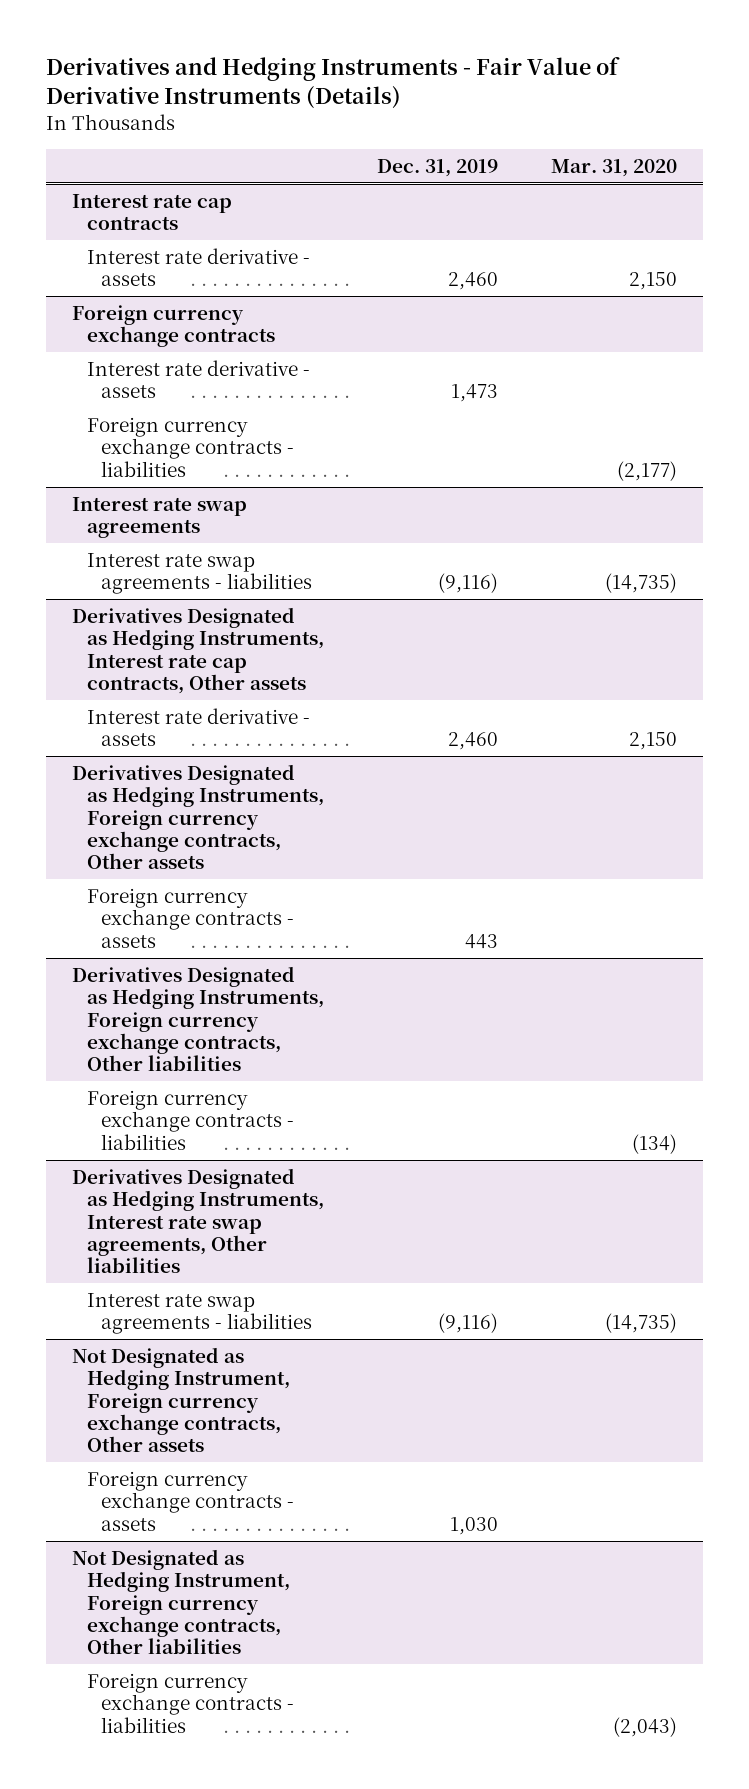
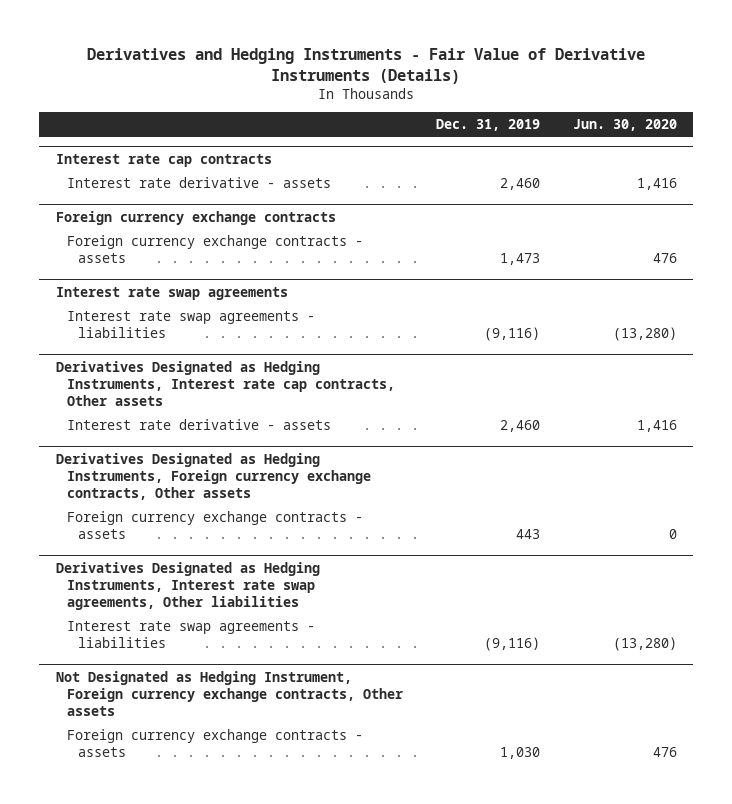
[550,158,677,177] Mar. 31, 2020 -> none
none -> [572,119,677,132] Jun. 30, 2020
[86,416,295,477] Foreign currency exchange contracts - liabilities -> none
[86,359,310,399] Interest rate derivative - assets -> [66,235,363,264] Foreign currency exchange contracts - assets
[72,965,324,1072] Derivatives Designated as Hedging Instruments, Foreign currency exchange contracts, Other liabilities -> none
[86,1089,295,1150] Foreign currency exchange contracts - liabilities -> none
[72,1548,290,1655] Not Designated as Hedging Instrument, Foreign currency exchange contracts, Other liabilities -> none
[86,1672,295,1733] Foreign currency exchange contracts - liabilities -> none

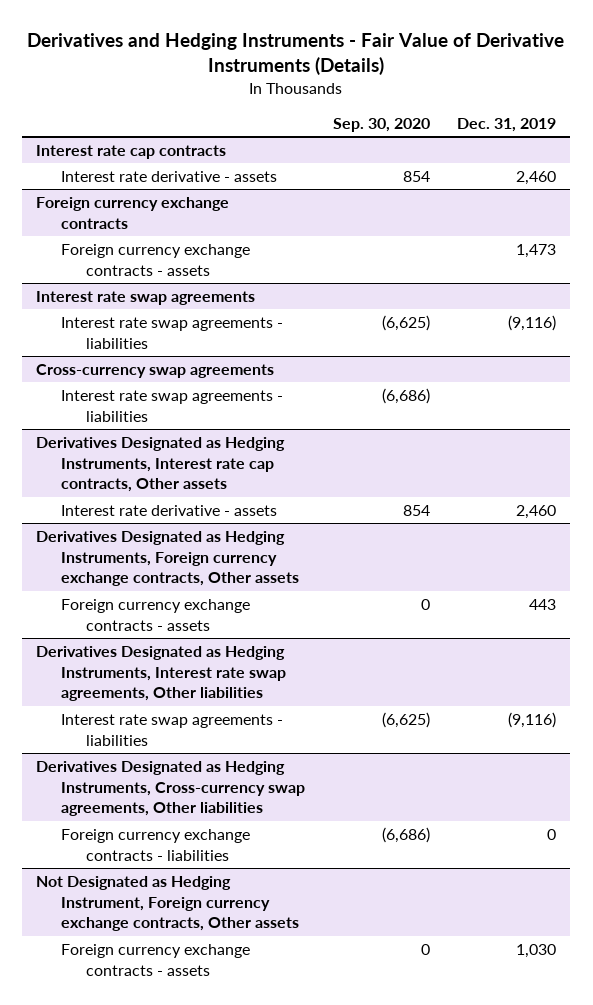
[572,119,677,132] Jun. 30, 2020 -> none
none -> [332,117,430,132] Sep. 30, 2020
none -> [36,364,275,379] Cross-currency swap agreements
none -> [60,390,283,422] Interest rate swap agreements - liabilities
none -> [36,761,305,817] Derivatives Designated as Hedging Instruments, Cross-currency swap agreements, Other liabilities
none -> [60,829,250,861] Foreign currency exchange contracts - liabilities

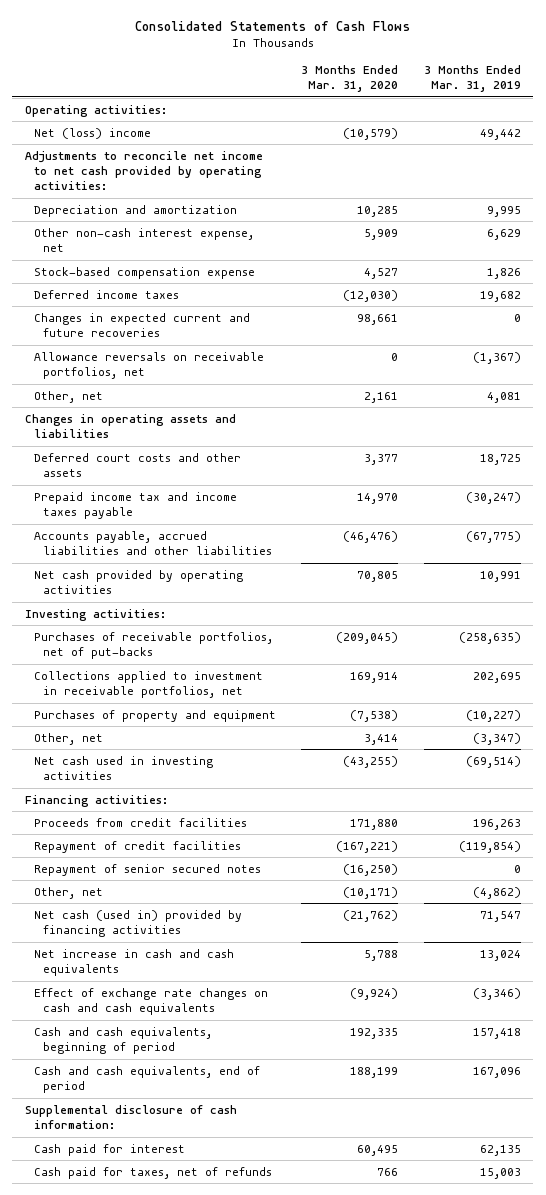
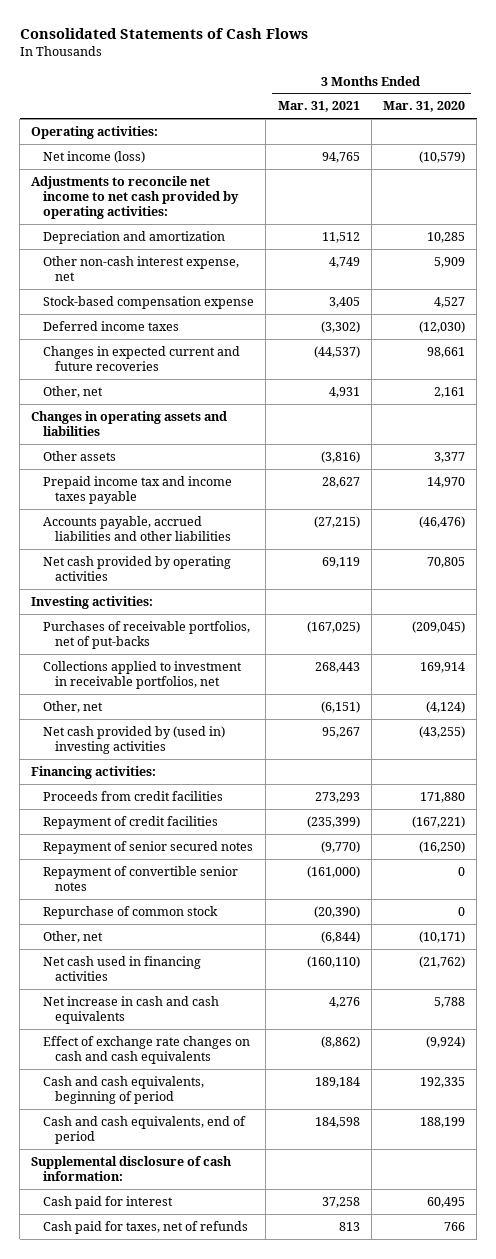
[423,64,521,93] 3 Months Ended Mar. 31, 2019 -> none
none -> [277,101,360,113] Mar. 31, 2021
[34,127,152,139] Net (loss) income -> [43,150,146,163] Net income (loss)
[34,351,265,379] Allowance reversals on receivable portfolios, net -> none
[34,452,242,477] Deferred court costs and other assets -> [43,450,117,461] Other assets
[34,709,277,722] Purchases of property and equipment -> none
[364,733,399,745] 3,414 -> [426,700,466,713] (4,124)
[34,755,214,780] Net cash used in investing activities -> [43,725,226,755] Net cash provided by (used in) investing activities
none -> [43,865,239,892] Repayment of convertible senior notes
none -> [43,905,219,919] Repurchase of common stock
[34,909,243,937] Net cash (used in) provided by financing activities -> [43,955,202,982] Net cash used in financing activities

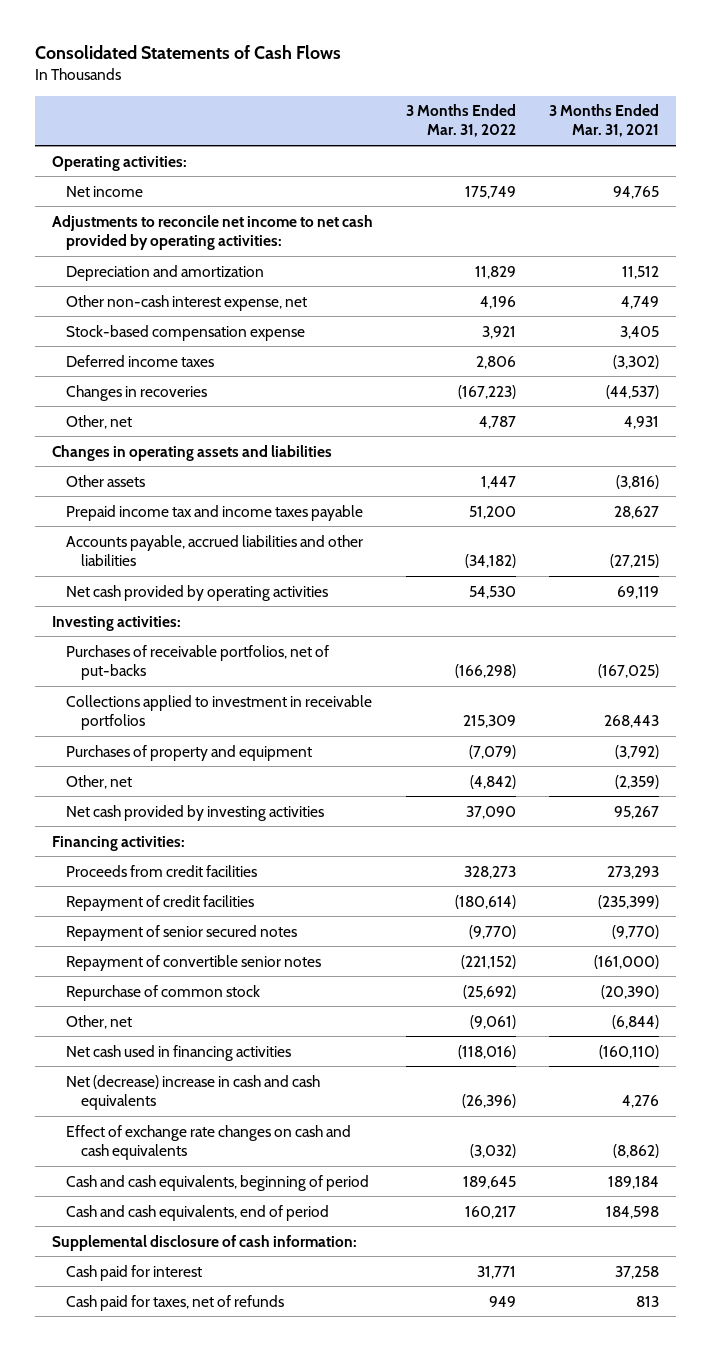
[383,101,466,113] Mar. 31, 2020 -> none
none -> [406,104,517,138] 3 Months Ended Mar. 31, 2022
[43,150,146,163] Net income (loss) -> [66,185,144,197] Net income
[43,345,241,372] Changes in expected current and future recoveries -> [66,384,208,401] Changes in recoveries
[43,660,243,690] Collections applied to investment in receivable portfolios, net -> [66,694,373,730] Collections applied to investment in receivable portfolios
none -> [66,744,313,761] Purchases of property and equipment
[320,700,360,713] (6,151) -> [615,774,660,789] (2,359)
[43,725,226,755] Net cash provided by (used in) investing activities -> [66,804,325,821] Net cash provided by investing activities
[43,995,220,1025] Net increase in cash and cash equivalents -> [66,1074,321,1110] Net (decrease) increase in cash and cash equivalents

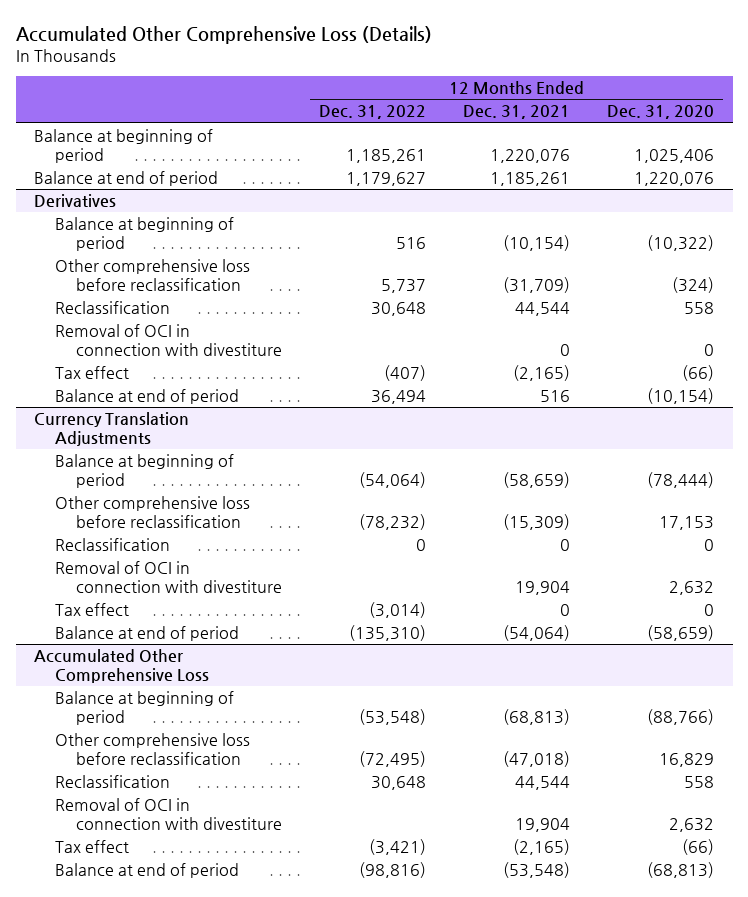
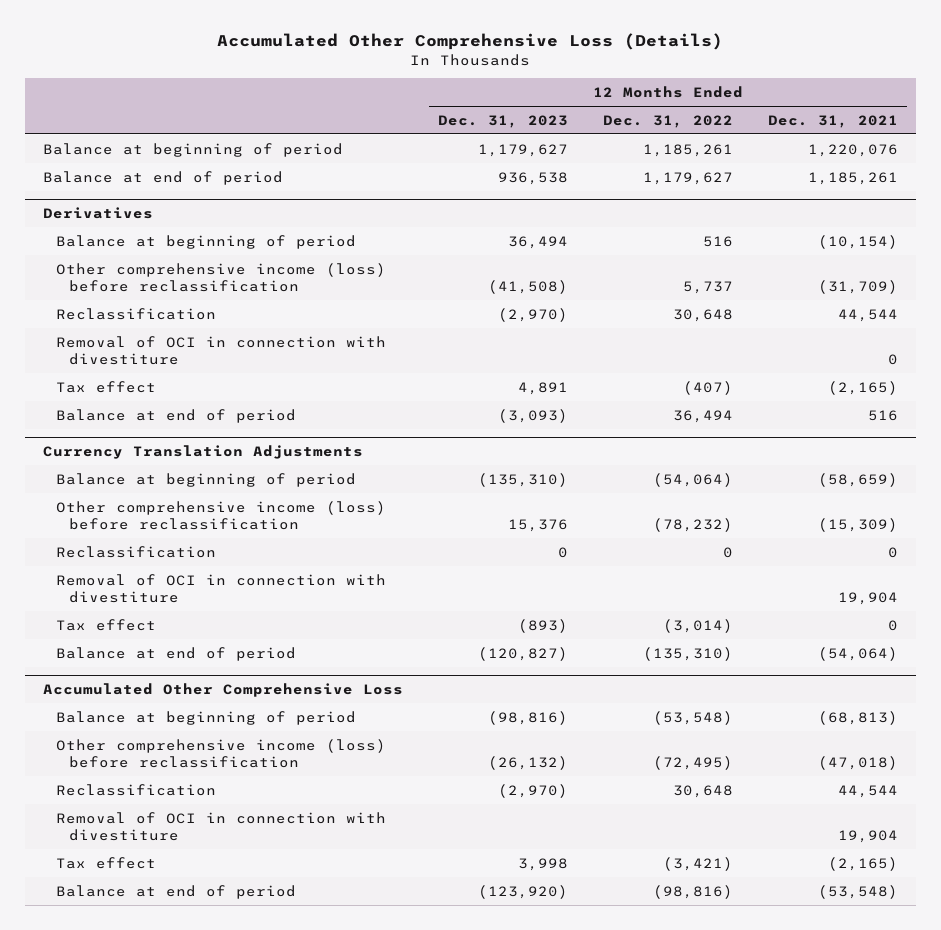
[607,105,715,120] Dec. 31, 2020 -> none
none -> [437,114,568,128] Dec. 31, 2023
[55,259,251,292] Other comprehensive loss before reclassification -> [55,262,386,292] Other comprehensive income (loss) before reclassification
[55,496,251,529] Other comprehensive loss before reclassification -> [55,500,386,530] Other comprehensive income (loss) before reclassification
[55,733,251,766] Other comprehensive loss before reclassification -> [55,738,386,768] Other comprehensive income (loss) before reclassification

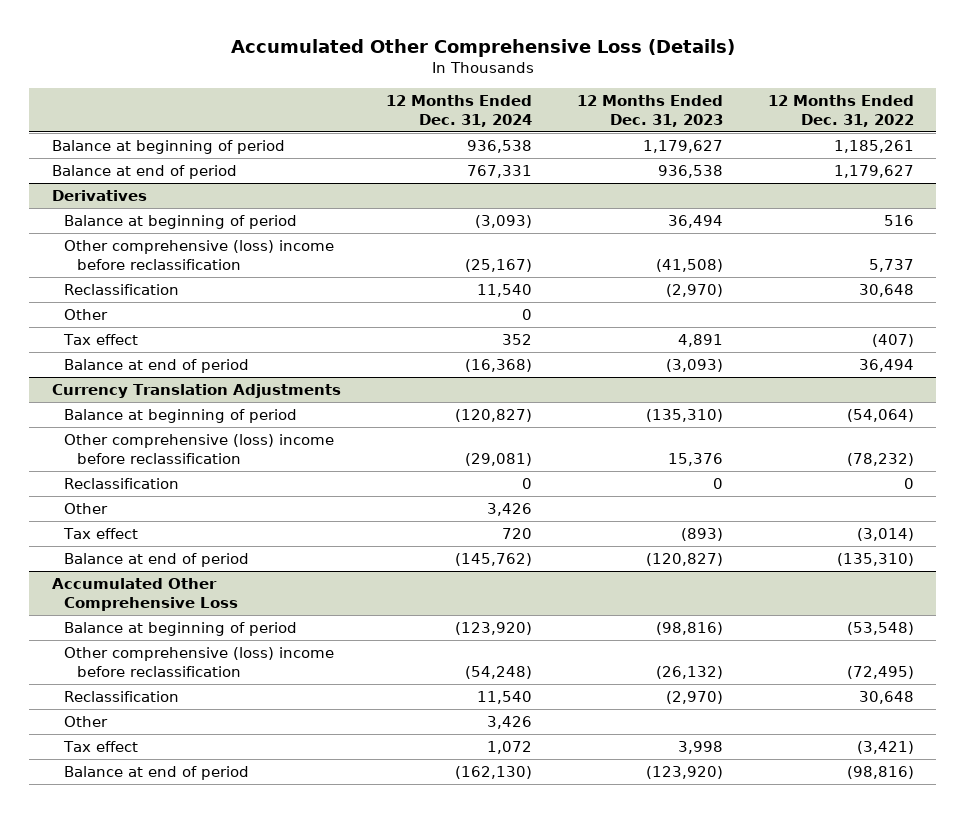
[768,114,899,128] Dec. 31, 2021 -> none
none -> [385,95,532,127] 12 Months Ended Dec. 31, 2024
[55,262,386,292] Other comprehensive income (loss) before reclassification -> [64,240,335,270] Other comprehensive (loss) income before reclassification
[55,335,386,365] Removal of OCI in connection with divestiture -> none
none -> [64,309,109,321] Other
[55,500,386,530] Other comprehensive income (loss) before reclassification -> [64,434,335,464] Other comprehensive (loss) income before reclassification
[55,573,386,603] Removal of OCI in connection with divestiture -> none
none -> [64,503,109,515] Other
[55,738,386,768] Other comprehensive income (loss) before reclassification -> [64,647,335,677] Other comprehensive (loss) income before reclassification
[55,811,386,841] Removal of OCI in connection with divestiture -> none
none -> [64,716,109,728] Other

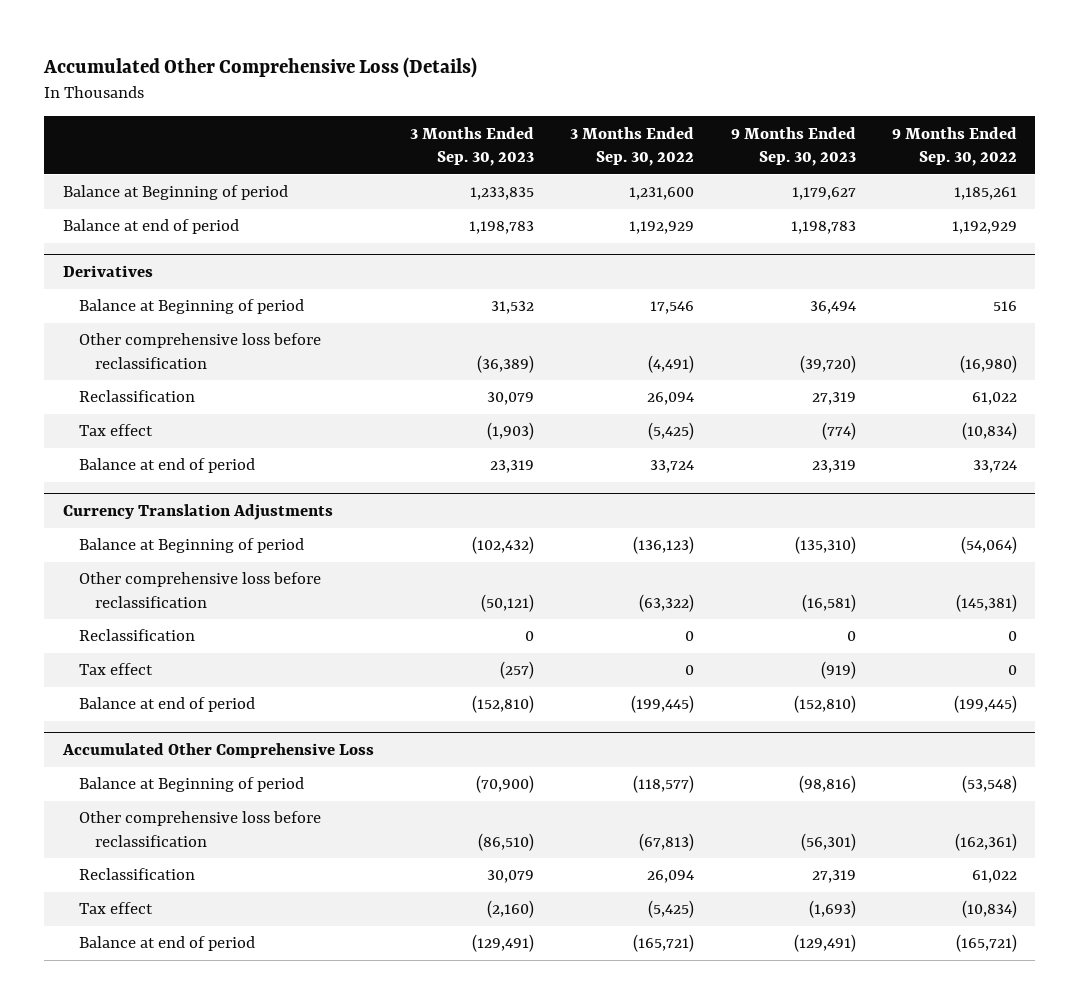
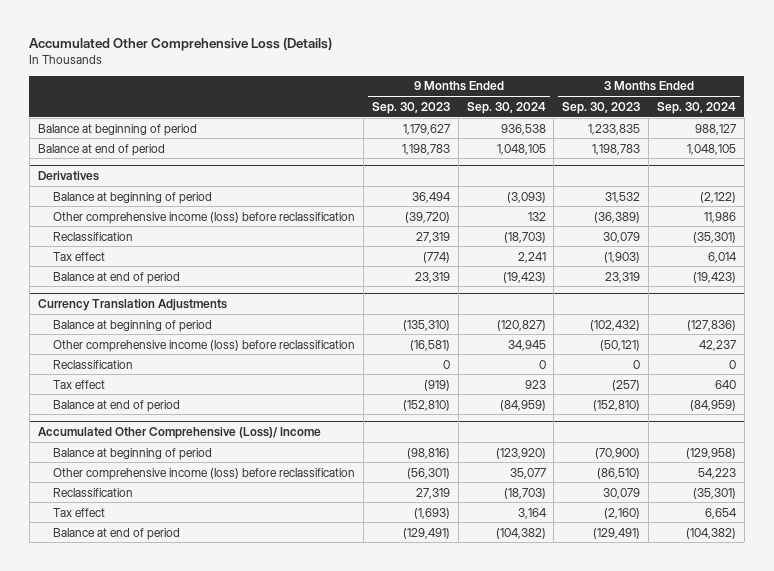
[570,126,695,167] 3 Months Ended Sep. 30, 2022 -> none
[892,126,1018,167] 9 Months Ended Sep. 30, 2022 -> none
none -> [466,101,546,114] Sep. 30, 2024
none -> [657,101,737,114] Sep. 30, 2024
[62,185,288,201] Balance at Beginning of period -> [37,123,197,136] Balance at beginning of period
[78,299,304,315] Balance at Beginning of period -> [53,191,213,204] Balance at beginning of period
[78,333,321,369] Other comprehensive loss before reclassification -> [53,211,356,224] Other comprehensive income (loss) before reclassification
[78,538,304,554] Balance at Beginning of period -> [53,319,213,332] Balance at beginning of period
[78,572,321,608] Other comprehensive loss before reclassification -> [53,339,356,352] Other comprehensive income (loss) before reclassification
[61,743,374,759] Accumulated Other Comprehensive Loss -> [37,427,321,440] Accumulated Other Comprehensive (Loss)/ Income
[78,777,304,793] Balance at Beginning of period -> [53,447,213,460] Balance at beginning of period
[78,811,321,847] Other comprehensive loss before reclassification -> [53,467,356,480] Other comprehensive income (loss) before reclassification

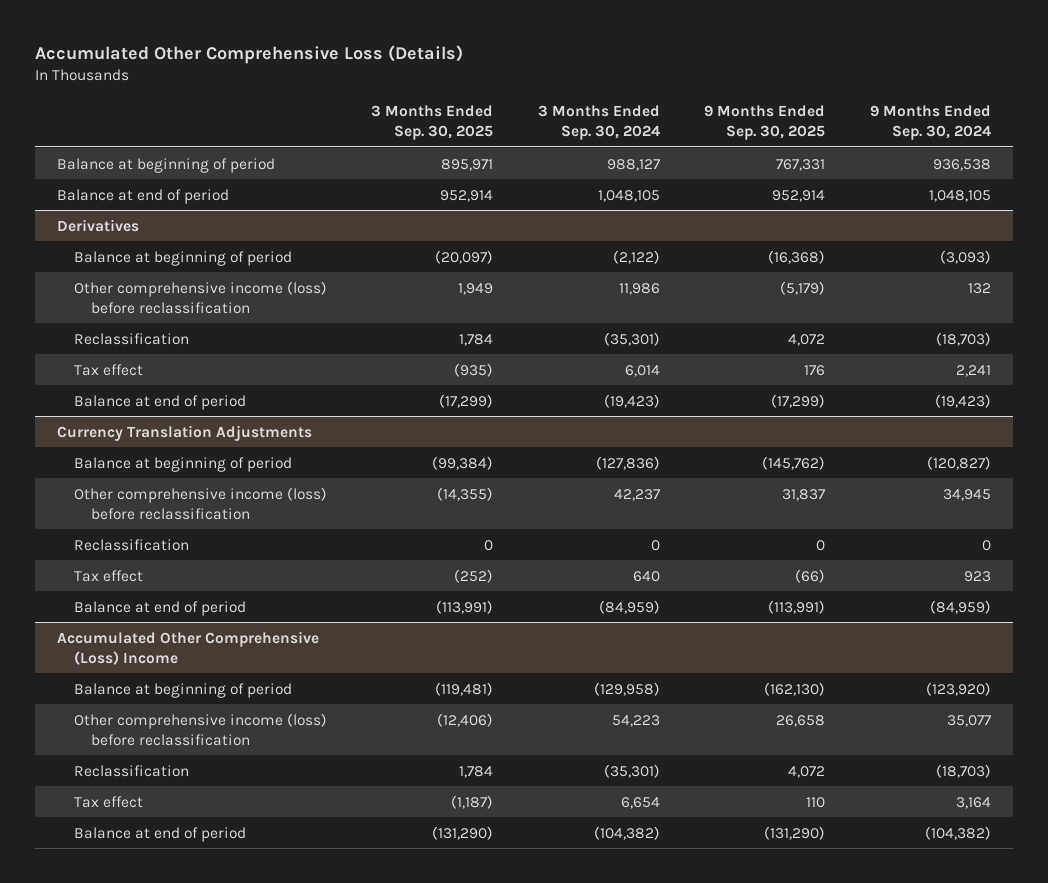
[371,101,450,114] Sep. 30, 2023 -> none
[562,101,641,114] Sep. 30, 2023 -> none
none -> [371,104,494,140] 3 Months Ended Sep. 30, 2025
none -> [704,104,826,140] 9 Months Ended Sep. 30, 2025
[37,427,321,440] Accumulated Other Comprehensive (Loss)/ Income -> [56,630,319,665] Accumulated Other Comprehensive (Loss) Income

